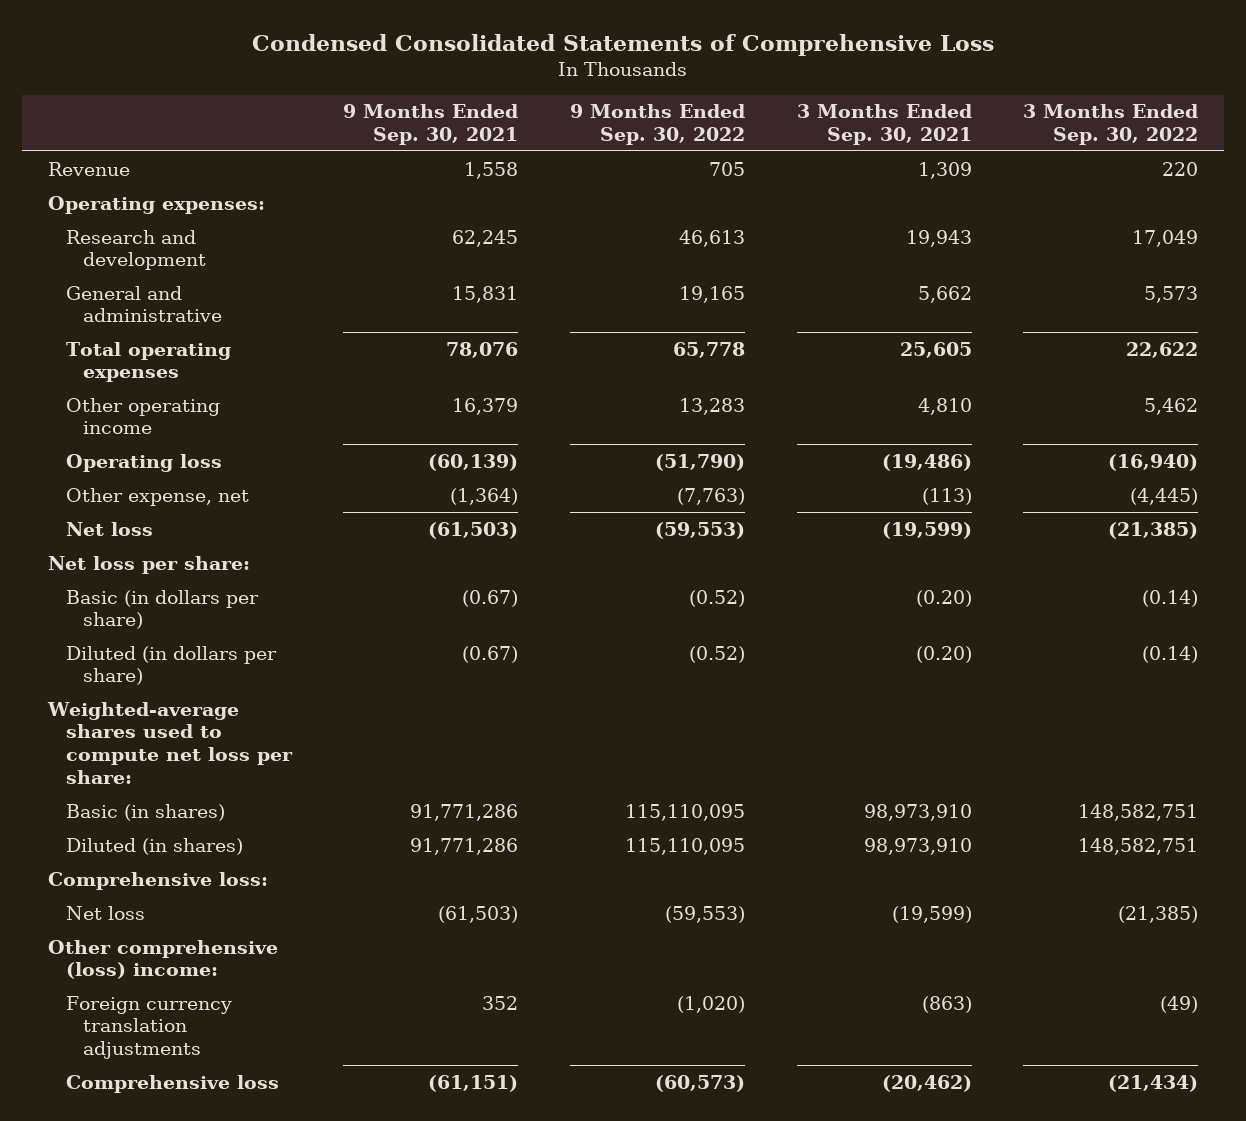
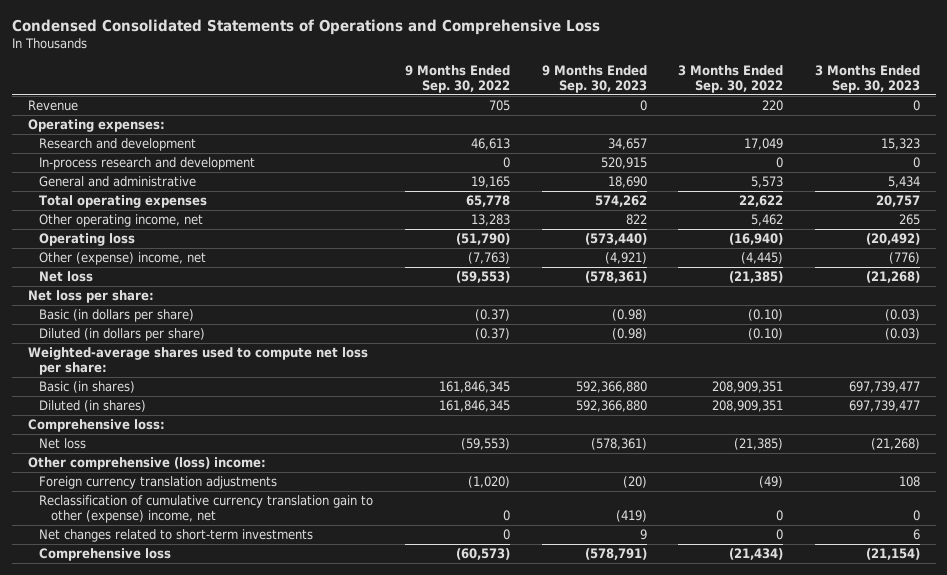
[252,33,995,56] Condensed Consolidated Statements of Comprehensive Loss -> [11,19,600,36] Condensed Consolidated Statements of Operations and Comprehensive Loss
[343,104,519,145] 9 Months Ended Sep. 30, 2021 -> none
[796,104,972,145] 3 Months Ended Sep. 30, 2021 -> none
none -> [541,64,647,94] 9 Months Ended Sep. 30, 2023
none -> [814,64,920,94] 3 Months Ended Sep. 30, 2023
none -> [39,156,256,170] In-process research and development
[65,397,220,435] Other operating income -> [39,213,204,227] Other operating income, net
[65,487,249,506] Other expense, net -> [39,251,207,265] Other (expense) income, net
[688,589,745,607] (0.52) -> [474,308,510,321] (0.37)
[1142,589,1199,607] (0.14) -> [748,308,784,321] (0.10)
[688,645,745,663] (0.52) -> [474,327,510,340] (0.37)
[1142,645,1199,663] (0.14) -> [748,327,784,340] (0.10)
[624,803,745,821] 115,110,095 -> [438,380,510,393] 161,846,345
[1078,803,1199,821] 148,582,751 -> [712,380,784,393] 208,909,351
[624,837,745,855] 115,110,095 -> [438,399,510,412] 161,846,345
[1078,837,1199,855] 148,582,751 -> [712,399,784,412] 208,909,351
none -> [39,494,374,524] Reclassification of cumulative currency translation gain to other (expense) income, net
none -> [39,528,314,542] Net changes related to short-term investments

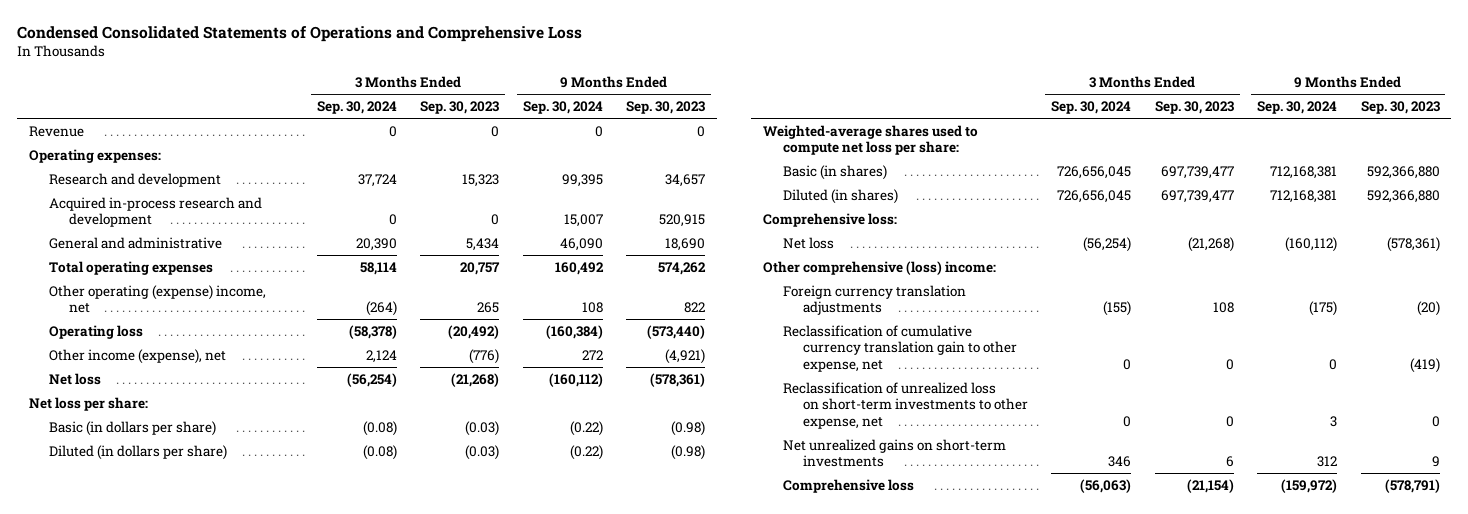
[404,64,510,94] 9 Months Ended Sep. 30, 2022 -> none
[678,64,784,94] 3 Months Ended Sep. 30, 2022 -> none
none -> [316,101,397,115] Sep. 30, 2024
none -> [522,101,603,115] Sep. 30, 2024
[39,156,256,170] In-process research and development -> [48,196,262,228] Acquired in-process research and development
[39,213,204,227] Other operating income, net -> [48,284,266,314] Other operating (expense) income, net
[39,251,207,265] Other (expense) income, net -> [48,348,226,364] Other income (expense), net
[39,528,314,542] Net changes related to short-term investments -> none
[39,494,374,524] Reclassification of cumulative currency translation gain to other (expense) income, net -> [782,324,1017,372] Reclassification of cumulative currency translation gain to other expense, net
none -> [782,381,1028,429] Reclassification of unrealized loss on short-term investments to other expense, net
none -> [782,438,1006,468] Net unrealized gains on short-term investments

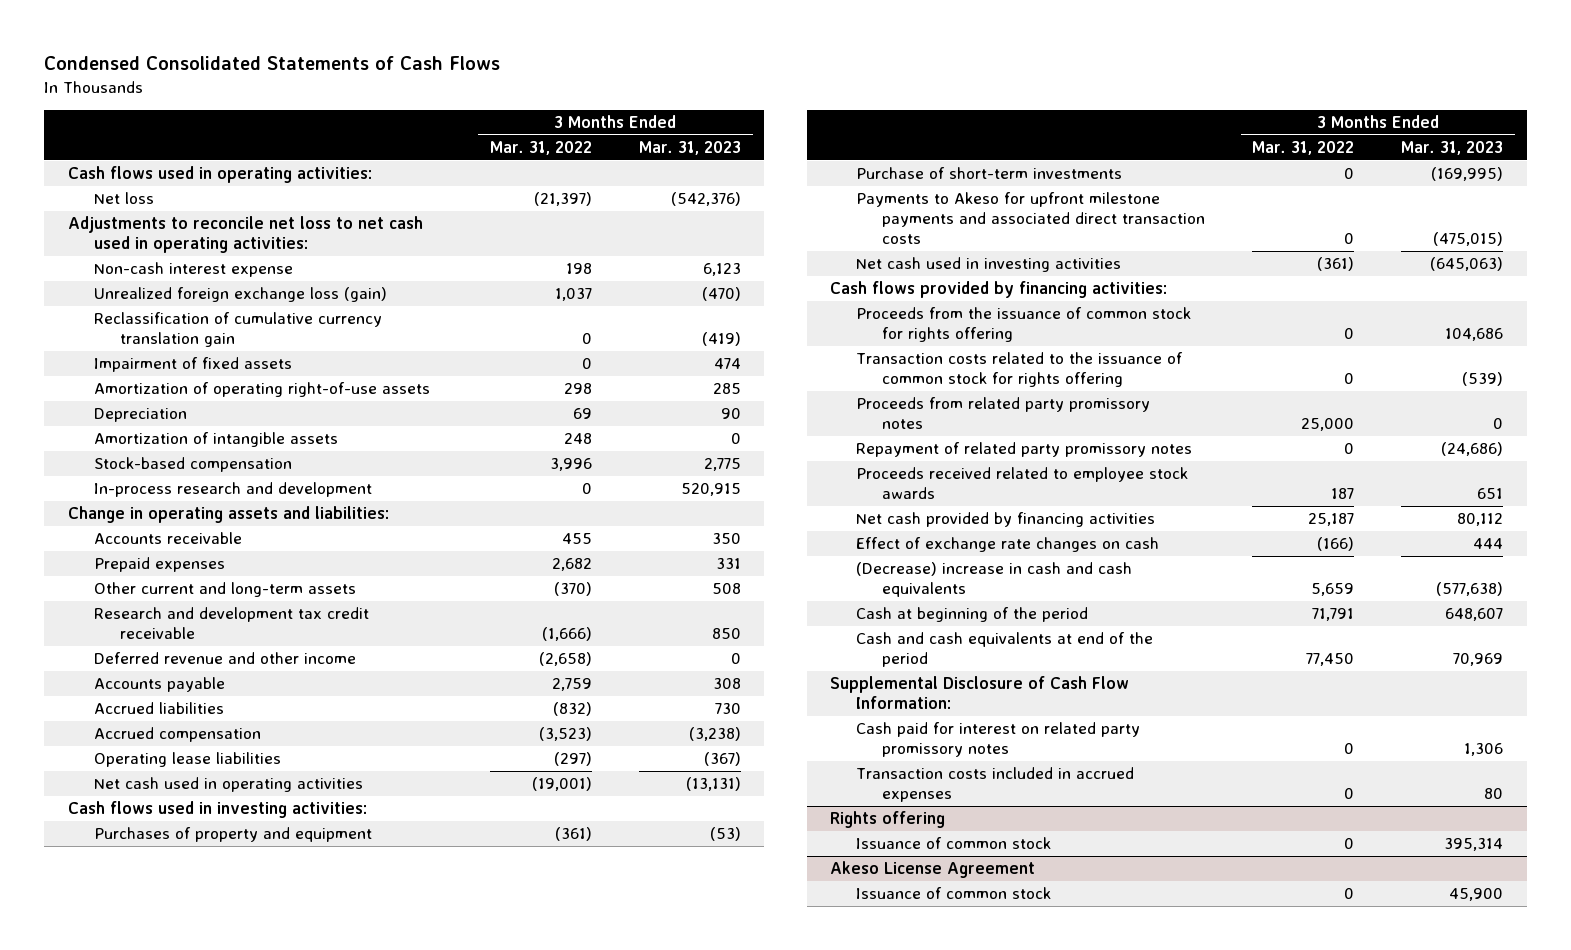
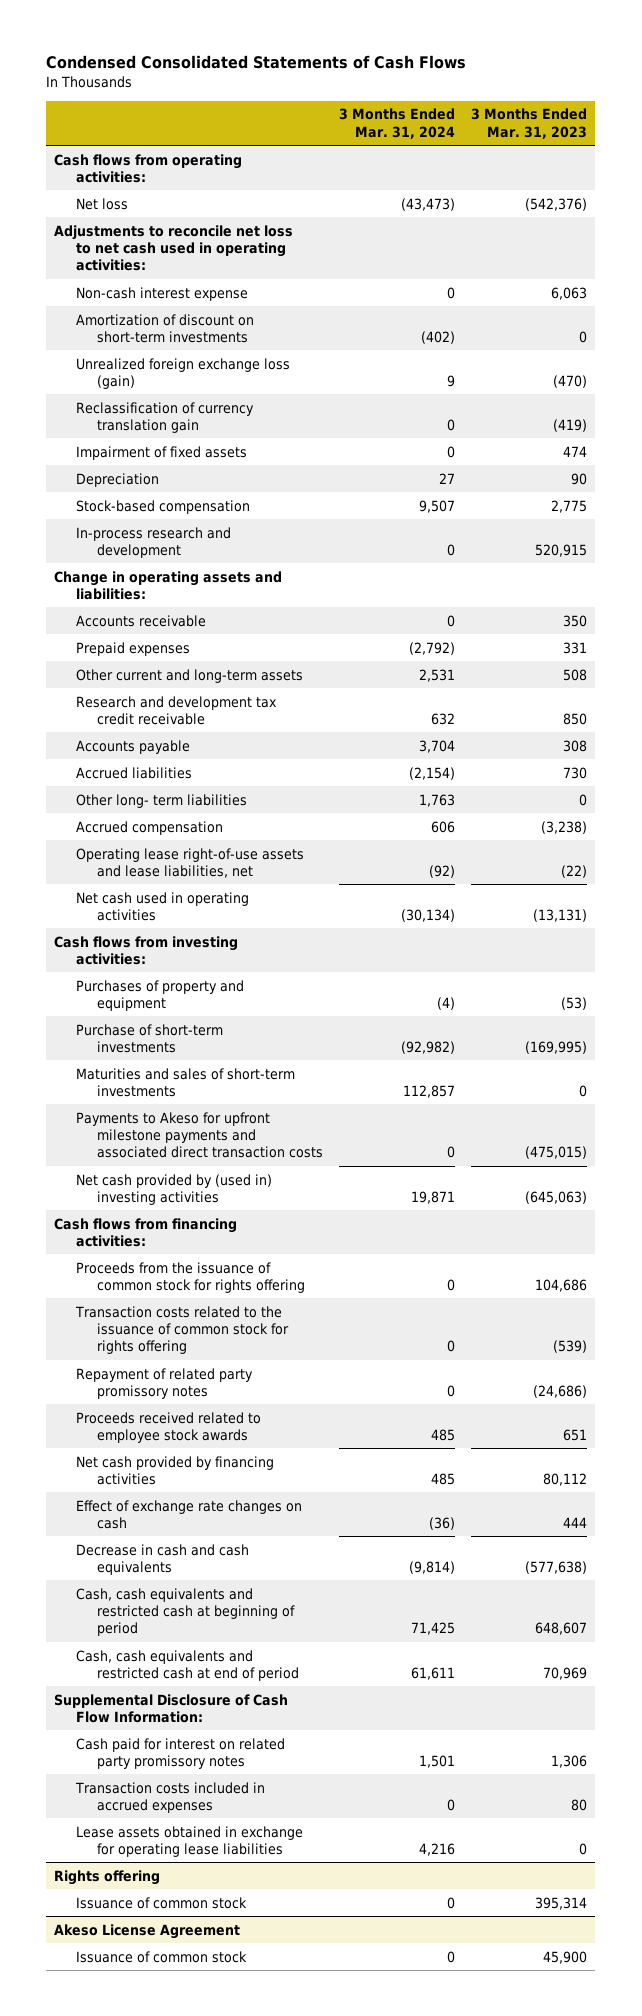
[489,141,592,156] Mar. 31, 2022 -> none
none -> [339,108,456,139] 3 Months Ended Mar. 31, 2024
[67,166,372,184] Cash flows used in operating activities: -> [54,153,243,183] Cash flows from operating activities:
[702,263,741,277] 6,123 -> [551,286,588,300] 6,063
none -> [75,313,254,343] Amortization of discount on short-term investments
[93,312,382,348] Reclassification of cumulative currency translation gain -> [75,401,254,433] Reclassification of currency translation gain
[93,382,430,398] Amortization of operating right-of-use assets -> none
[93,432,338,448] Amortization of intangible assets -> none
[93,652,356,665] Deferred revenue and other income -> none
none -> [75,793,247,808] Other long- term liabilities
[93,752,281,768] Operating lease liabilities -> none
none -> [75,847,304,878] Operating lease right-of-use assets and lease liabilities, net
[67,801,367,819] Cash flows used in investing activities: -> [54,935,239,965] Cash flows from investing activities:
none -> [75,1067,295,1097] Maturities and sales of short-term investments
[856,257,1122,273] Net cash used in investing activities -> [75,1173,272,1205] Net cash provided by (used in) investing activities
[830,281,1168,299] Cash flows provided by financing activities: -> [54,1217,238,1247] Cash flows from financing activities:
[856,397,1151,430] Proceeds from related party promissory notes -> none
[856,562,1133,598] (Decrease) increase in cash and cash equivalents -> [75,1543,249,1575] Decrease in cash and cash equivalents
[856,607,1089,623] Cash at beginning of the period -> [75,1587,296,1637] Cash, cash equivalents and restricted cash at beginning of period
[856,632,1154,668] Cash and cash equivalents at end of the period -> [75,1649,300,1681] Cash, cash equivalents and restricted cash at end of period
none -> [75,1825,303,1857] Lease assets obtained in exchange for operating lease liabilities

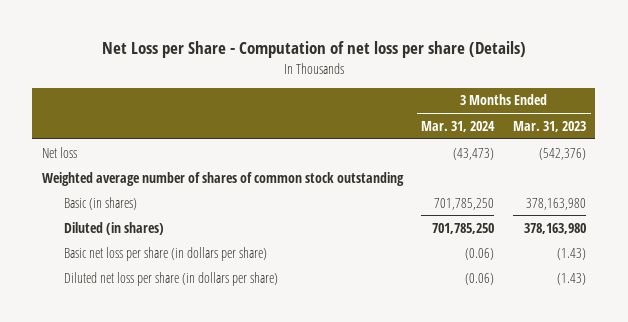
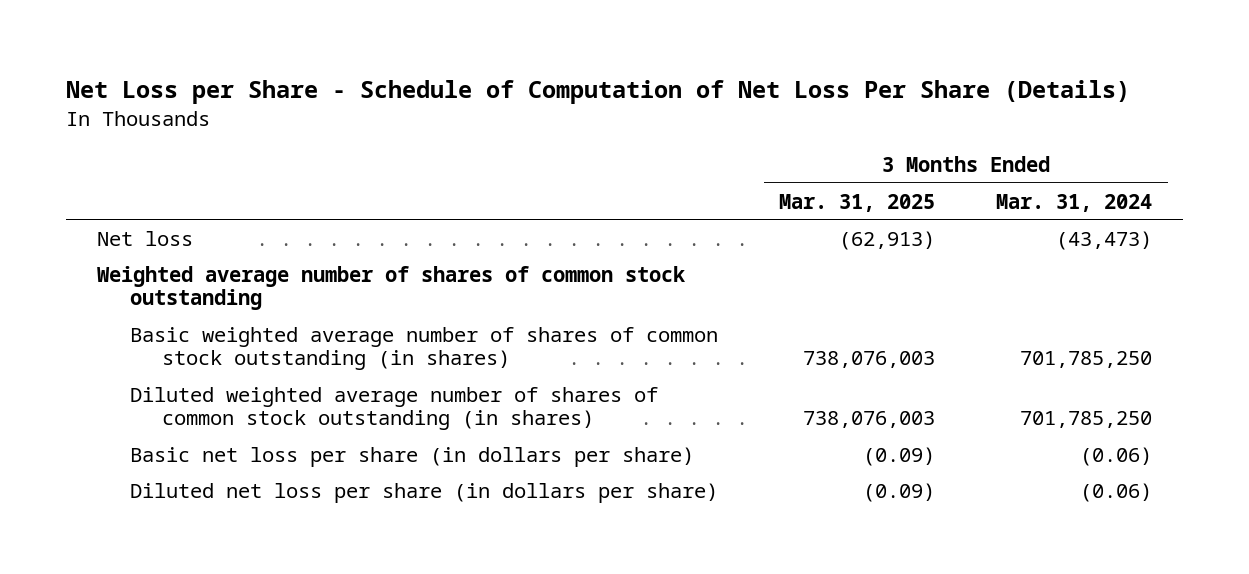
[101,41,526,59] Net Loss per Share - Computation of net loss per share (Details) -> [66,80,1131,105] Net Loss per Share - Schedule of Computation of Net Loss Per Share (Details)
[513,120,587,132] Mar. 31, 2023 -> none
none -> [778,193,935,212] Mar. 31, 2025
[63,196,137,210] Basic (in shares) -> [129,326,718,371] Basic weighted average number of shares of common stock outstanding (in shares)
[63,221,164,235] Diluted (in shares) -> [129,386,658,431] Diluted weighted average number of shares of common stock outstanding (in shares)

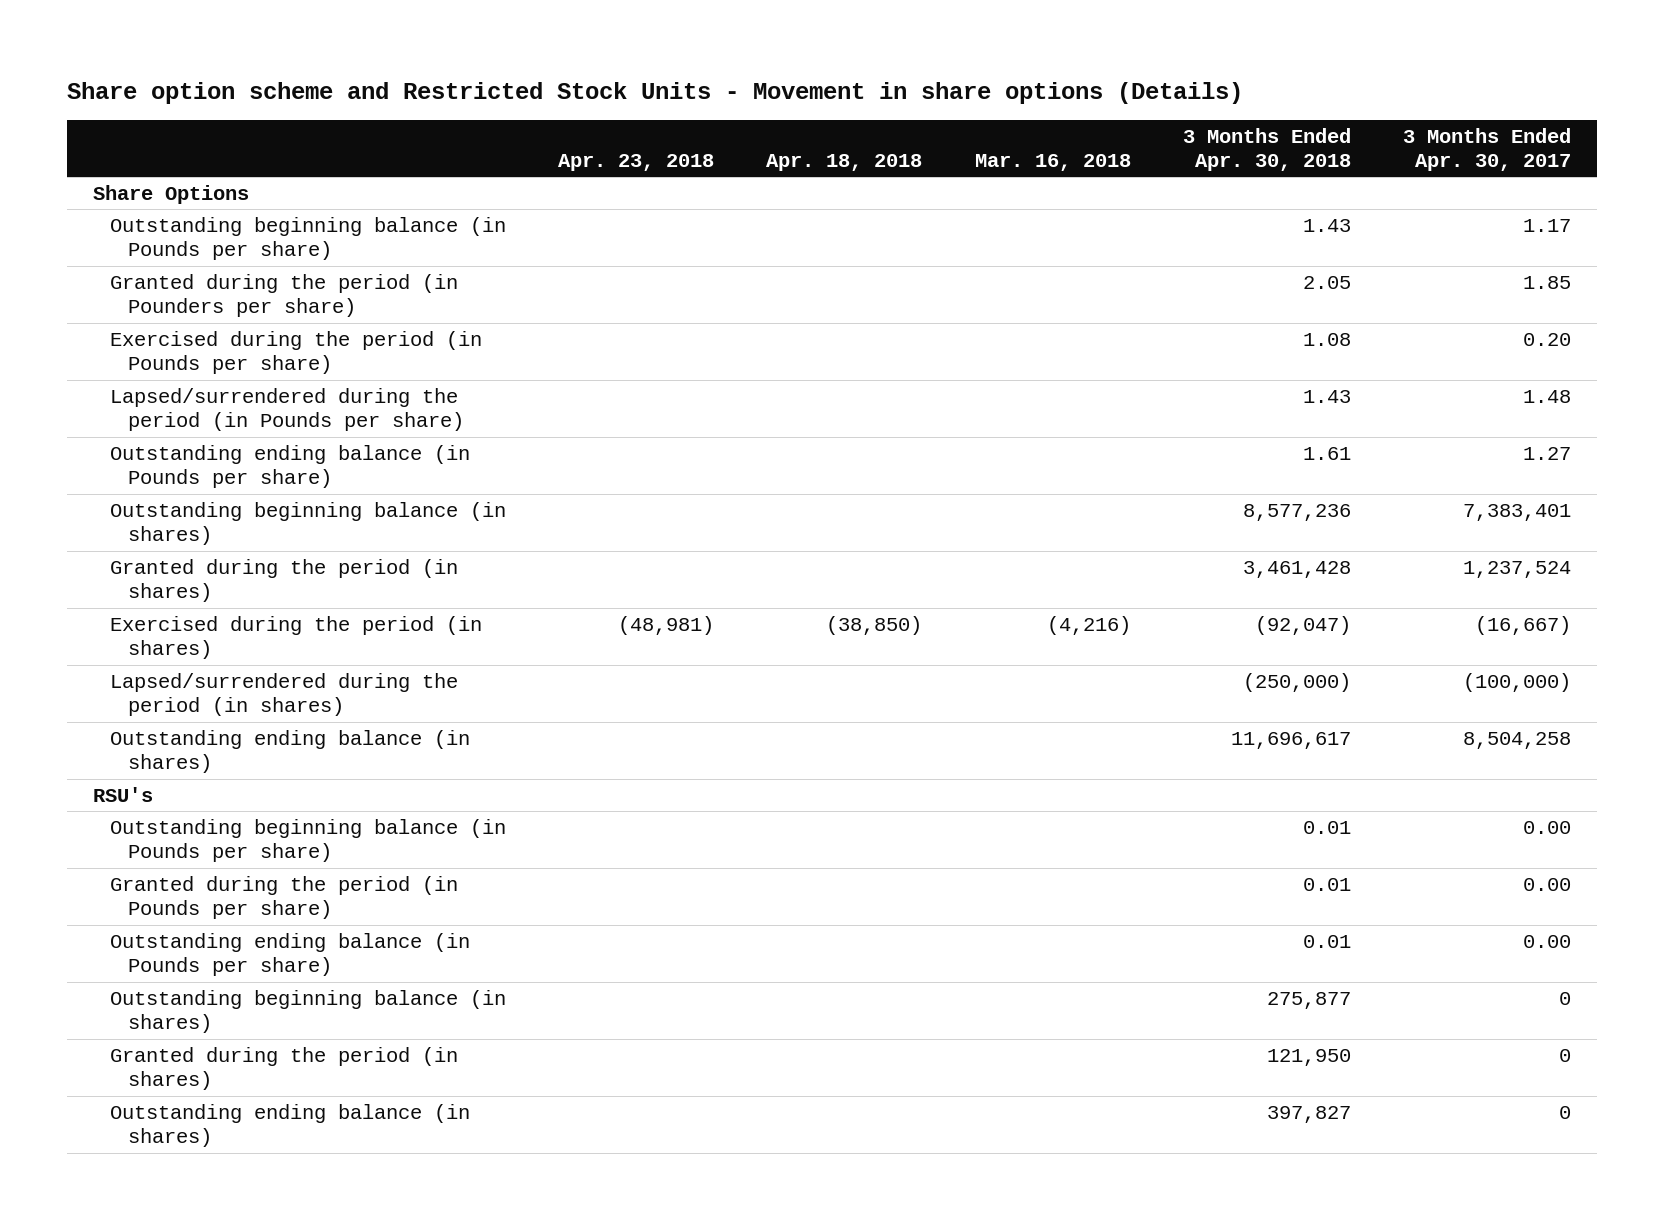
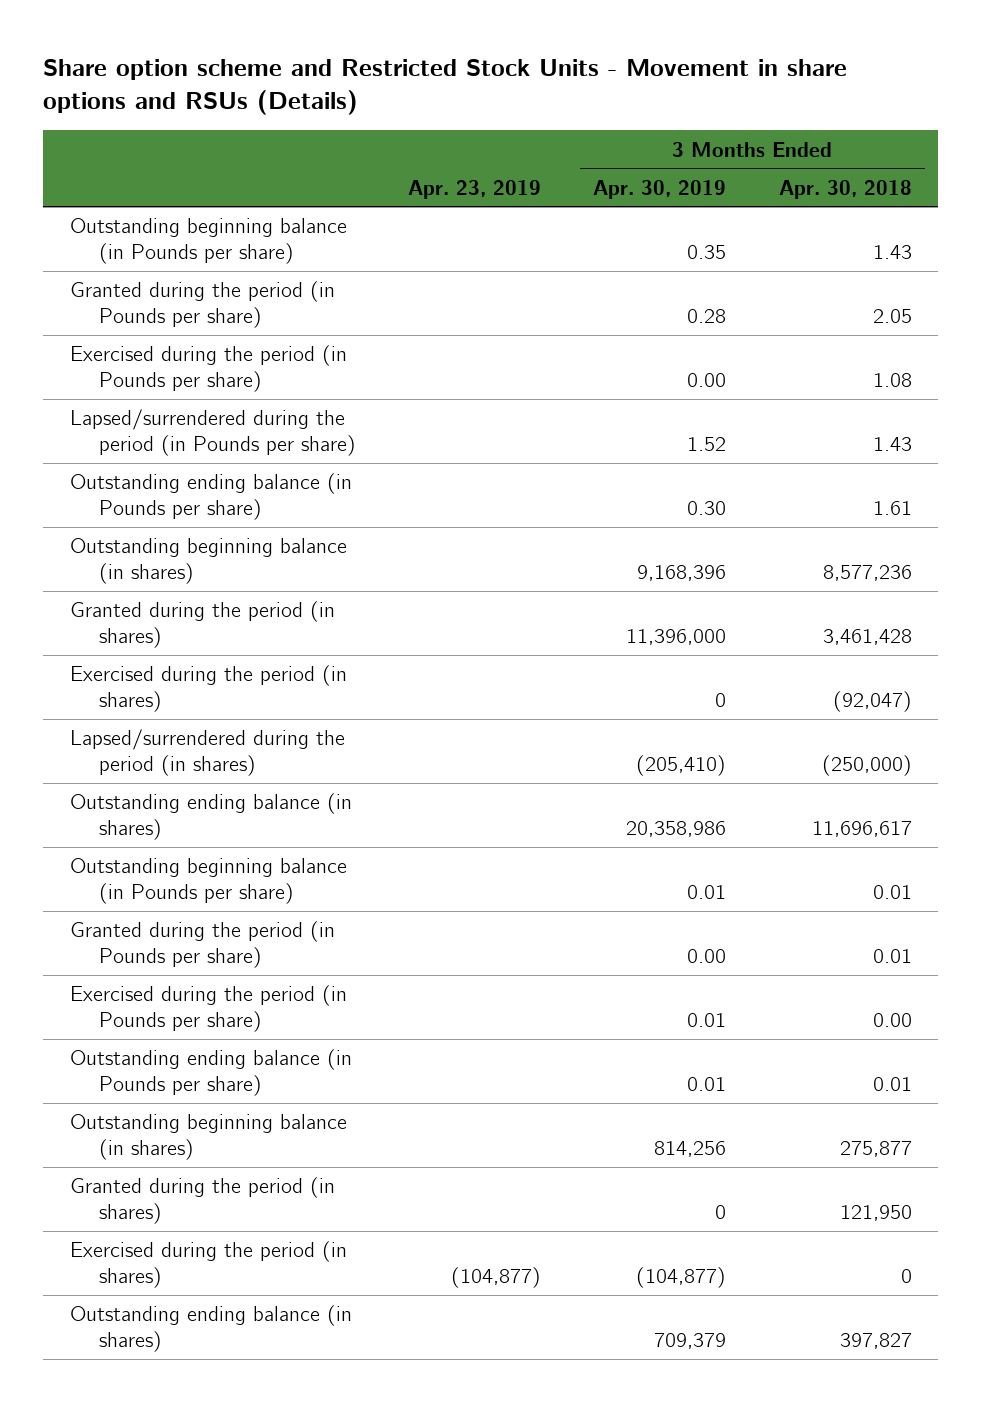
[66,81,1243,104] Share option scheme and Restricted Stock Units - Movement in share options (Details) -> [43,59,848,116] Share option scheme and Restricted Stock Units - Movement in share options and RSUs (Details)
[558,153,715,171] Apr. 23, 2018 -> none
[766,153,923,171] Apr. 18, 2018 -> none
[974,153,1131,171] Mar. 16, 2018 -> none
[1402,127,1571,171] 3 Months Ended Apr. 30, 2017 -> none
none -> [407,179,541,199] Apr. 23, 2019
none -> [593,179,727,199] Apr. 30, 2019
[92,184,249,204] Share Options -> none
[110,273,459,318] Granted during the period (in Pounders per share) -> [69,281,335,329] Granted during the period (in Pounds per share)
[92,786,153,802] RSU's -> none
none -> [69,985,347,1033] Exercised during the period (in Pounds per share)
none -> [69,1241,347,1289] Exercised during the period (in shares)

